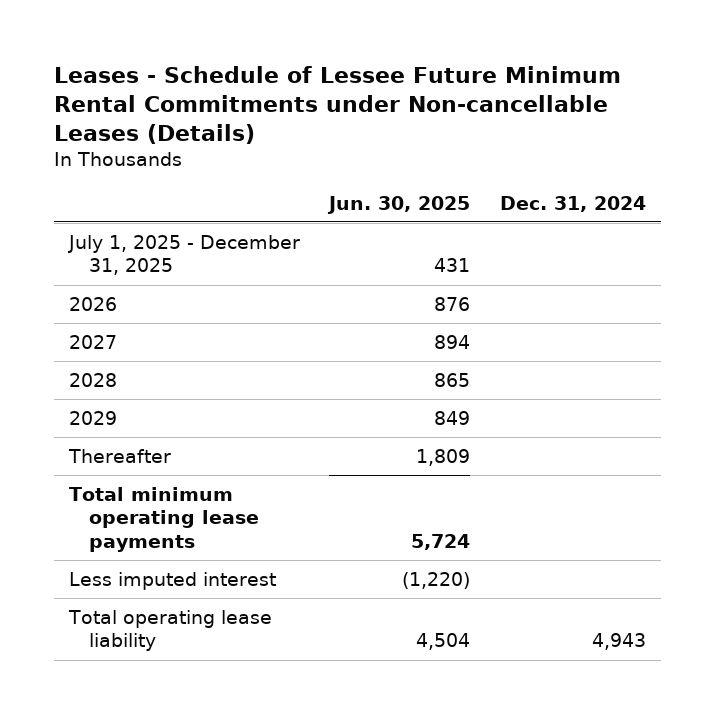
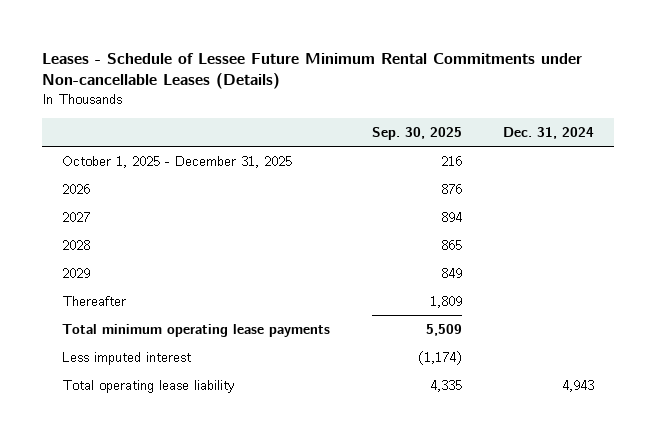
[327,195,471,214] Jun. 30, 2025 -> none
none -> [371,126,462,140] Sep. 30, 2025
[68,234,301,276] July 1, 2025 - December 31, 2025 -> [62,155,293,168] October 1, 2025 - December 31, 2025

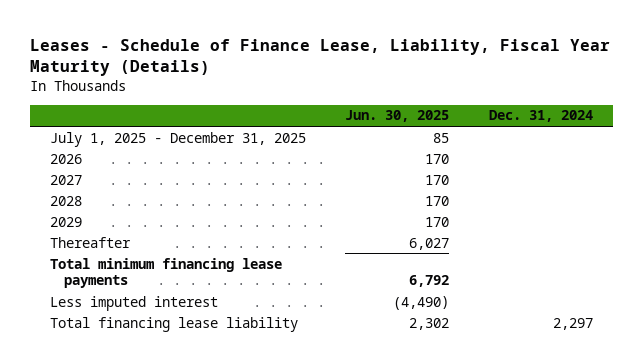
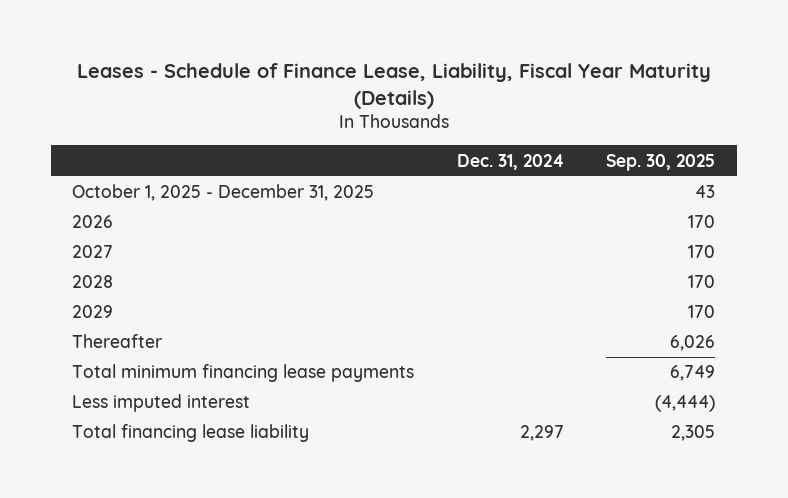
[345,110,450,123] Jun. 30, 2025 -> none
none -> [606,153,716,171] Sep. 30, 2025
[49,131,306,147] July 1, 2025 - December 31, 2025 -> [72,184,375,202] October 1, 2025 - December 31, 2025

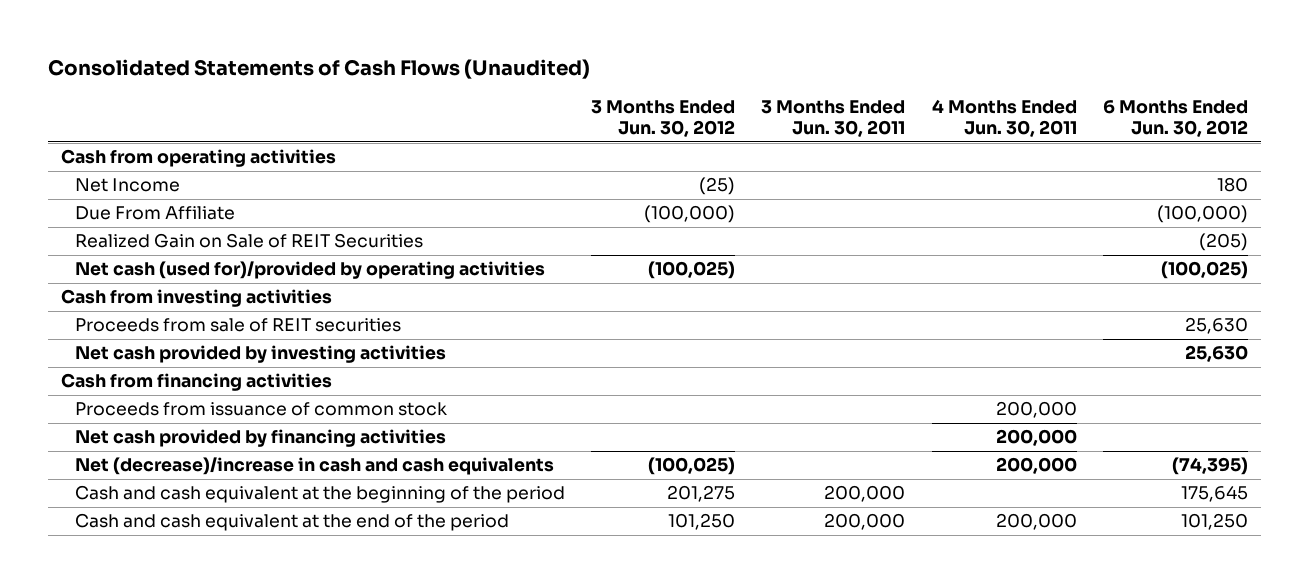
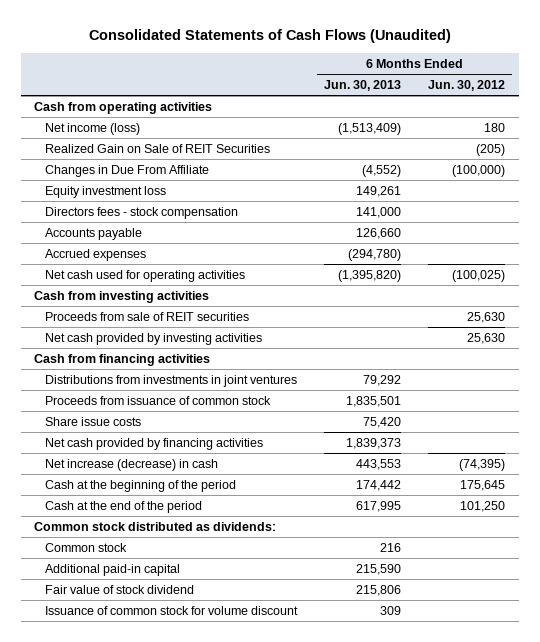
[591,99,736,138] 3 Months Ended Jun. 30, 2012 -> none
[761,99,906,138] 3 Months Ended Jun. 30, 2011 -> none
[931,98,1077,138] 4 Months Ended Jun. 30, 2011 -> none
none -> [324,80,402,92] Jun. 30, 2013
[74,206,235,221] Due From Affiliate -> none
[74,178,180,193] Net Income -> [44,122,140,135] Net income (loss)
none -> [44,164,209,177] Changes in Due From Affiliate
none -> [44,185,166,198] Equity investment loss
none -> [44,206,238,219] Directors fees - stock compensation
none -> [44,227,142,240] Accounts payable
none -> [44,248,146,261] Accrued expenses
[74,261,545,280] Net cash (used for)/provided by operating activities -> [44,269,245,282] Net cash used for operating activities
none -> [44,374,297,387] Distributions from investments in joint ventures
none -> [44,416,141,426] Share issue costs
[74,457,554,476] Net (decrease)/increase in cash and cash equivalents -> [44,458,218,471] Net increase (decrease) in cash
[74,485,565,504] Cash and cash equivalent at the beginning of the period -> [44,479,236,492] Cash at the beginning of the period
[74,513,509,532] Cash and cash equivalent at the end of the period -> [44,500,202,513] Cash at the end of the period
none -> [34,521,277,531] Common stock distributed as dividends:
none -> [44,542,127,552] Common stock
none -> [44,563,180,576] Additional paid-in capital
none -> [44,584,194,594] Fair value of stock dividend
none -> [44,605,298,615] Issuance of common stock for volume discount

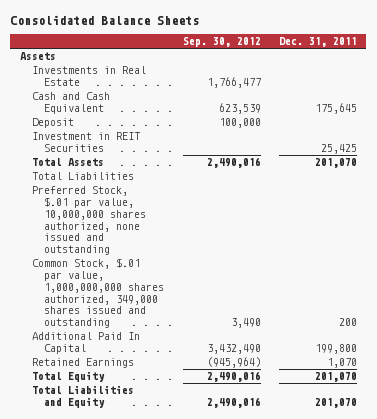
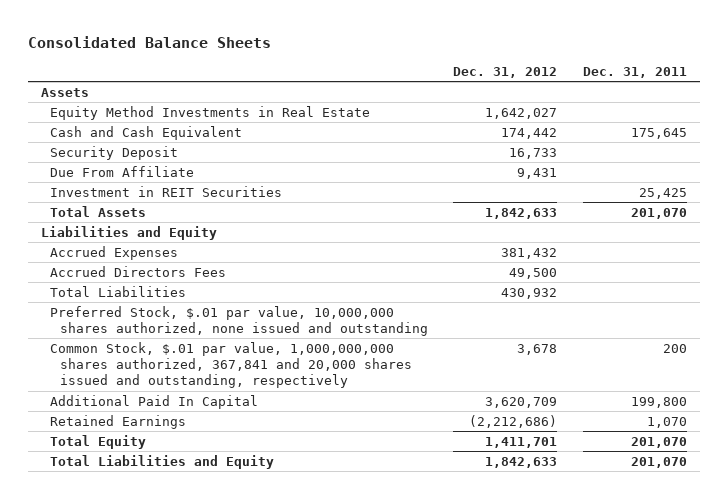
[182,37,261,48] Sep. 30, 2012 -> none
none -> [453,67,558,79] Dec. 31, 2012
[31,66,146,87] Investments in Real Estate -> [50,105,371,120] Equity Method Investments in Real Estate
[31,118,74,129] Deposit -> [50,145,179,160] Security Deposit
none -> [50,165,195,177] Due From Affiliate
none -> [41,225,218,240] Liabilities and Equity
none -> [50,245,179,260] Accrued Expenses
none -> [50,265,227,277] Accrued Directors Fees
[31,258,165,329] Common Stock, $.01 par value, 1,000,000,000 shares authorized, 349,000 shares issued and outstanding -> [50,341,412,389] Common Stock, $.01 par value, 1,000,000,000 shares authorized, 367,841 and 20,000 shares issued and outstanding, respectively

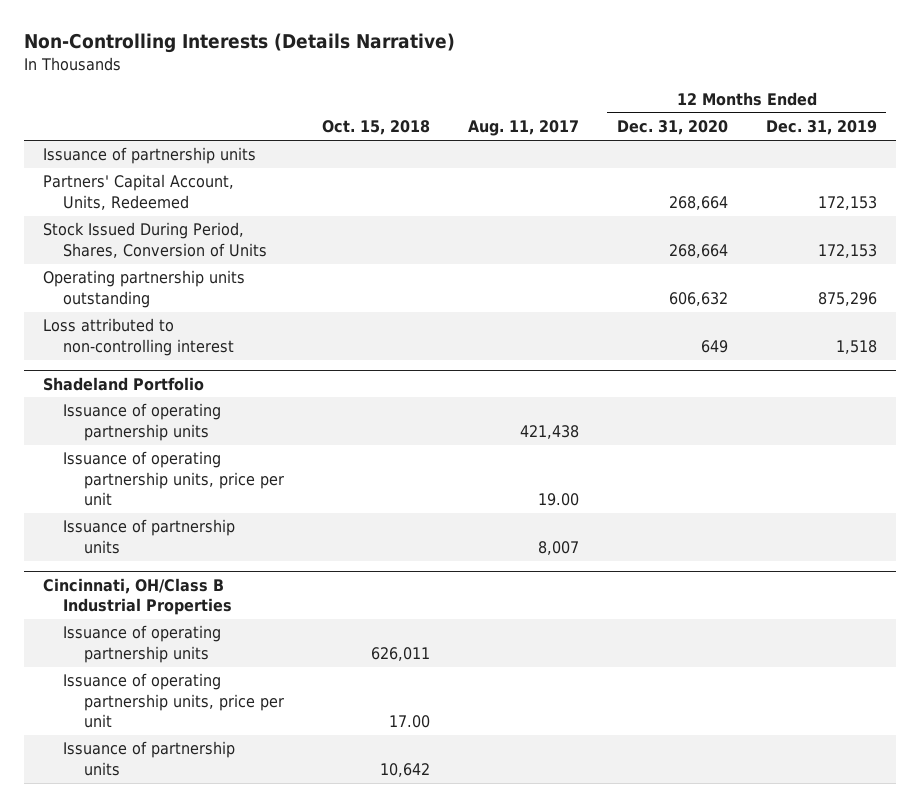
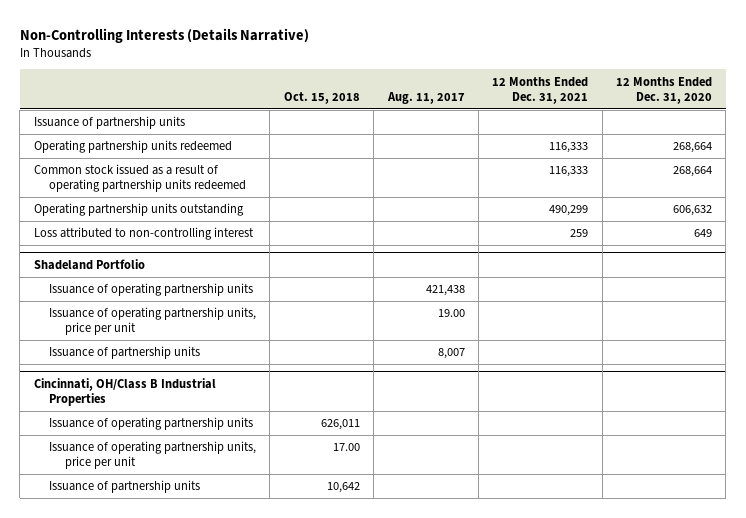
[765,120,877,136] Dec. 31, 2019 -> none
none -> [492,76,589,104] 12 Months Ended Dec. 31, 2021
[42,174,234,210] Partners' Capital Account, Units, Redeemed -> [33,140,232,154] Operating partnership units redeemed
[42,222,268,258] Stock Issued During Period, Shares, Conversion of Units -> [33,164,247,193] Common stock issued as a result of operating partnership units redeemed

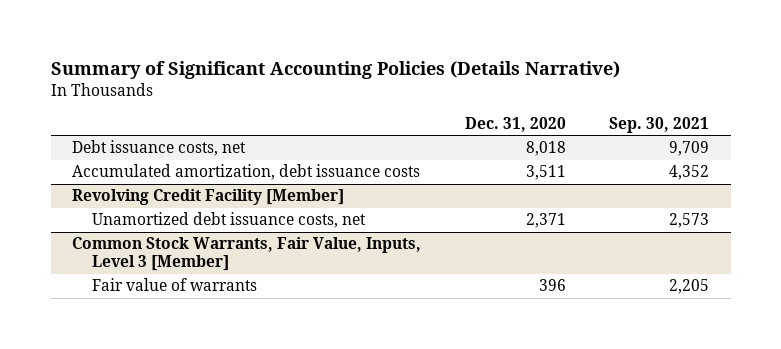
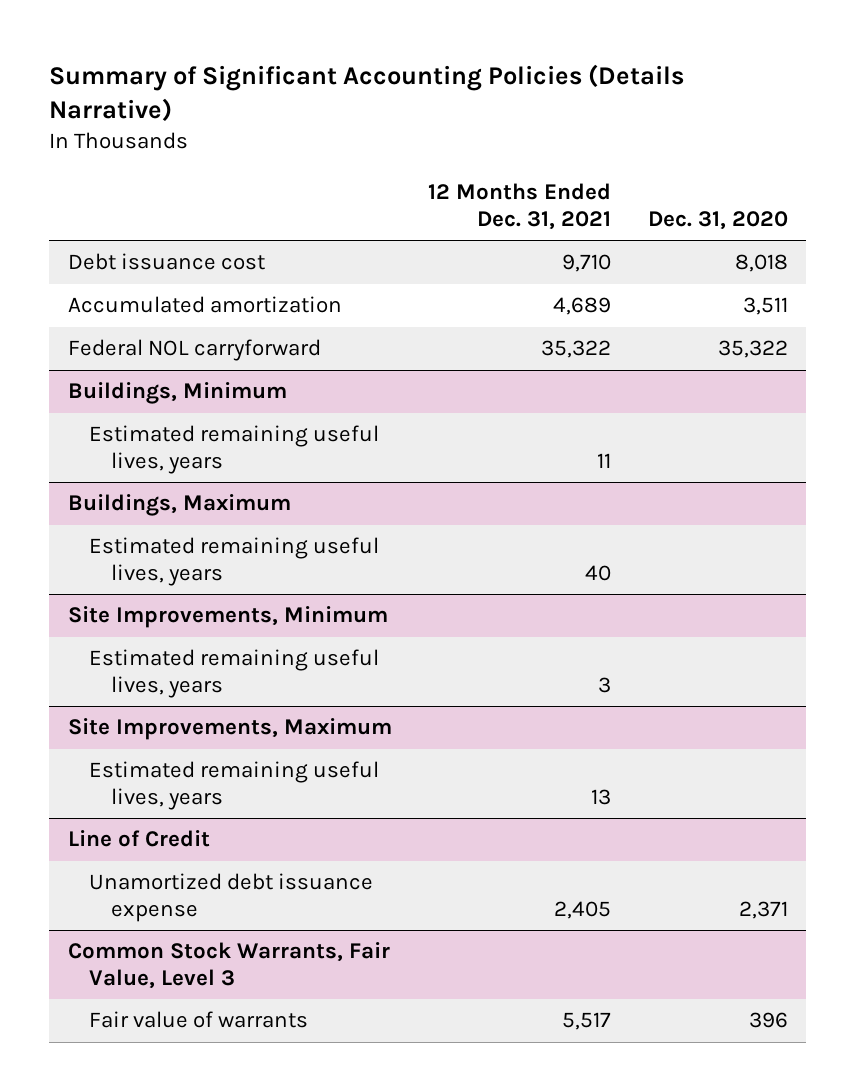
[609,116,710,133] Sep. 30, 2021 -> none
none -> [428,183,612,230] 12 Months Ended Dec. 31, 2021
[72,140,247,157] Debt issuance costs, net -> [67,253,265,271] Debt issuance cost
[72,164,421,181] Accumulated amortization, debt issuance costs -> [67,296,342,314] Accumulated amortization
none -> [67,339,321,362] Federal NOL carryforward
none -> [67,382,287,405] Buildings, Minimum
none -> [89,425,380,475] Estimated remaining useful lives, years
none -> [67,494,291,517] Buildings, Maximum
none -> [89,537,380,587] Estimated remaining useful lives, years
none -> [67,606,388,629] Site Improvements, Minimum
none -> [89,649,380,699] Estimated remaining useful lives, years
none -> [67,718,392,741] Site Improvements, Maximum
none -> [89,761,380,811] Estimated remaining useful lives, years
[72,189,345,206] Revolving Credit Facility [Member] -> [67,830,210,848] Line of Credit
[91,212,366,229] Unamortized debt issuance costs, net -> [89,873,374,923] Unamortized debt issuance expense
[72,237,422,272] Common Stock Warrants, Fair Value, Inputs, Level 3 [Member] -> [67,942,390,990] Common Stock Warrants, Fair Value, Level 3

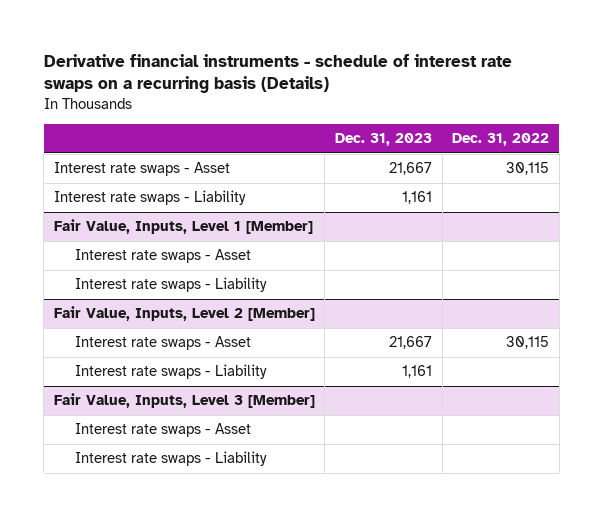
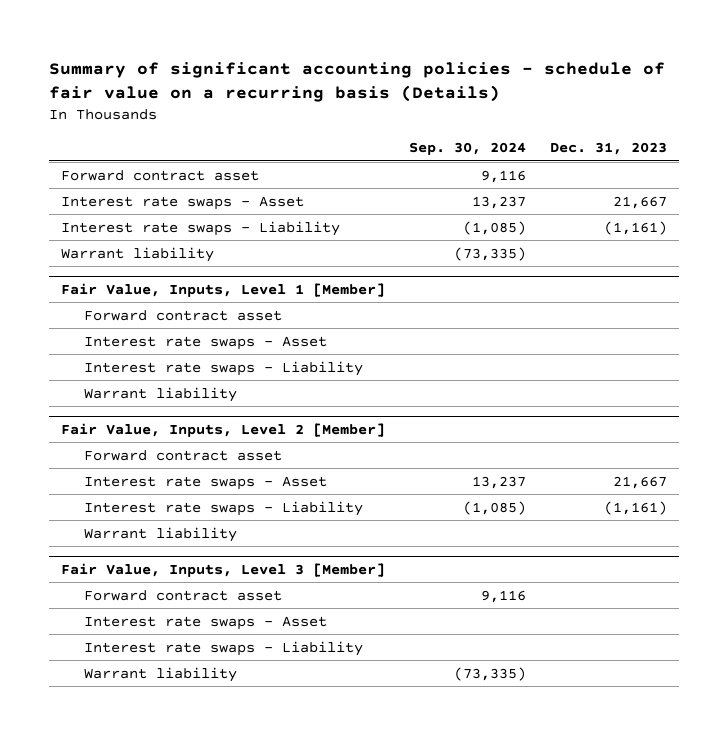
[43,53,512,94] Derivative financial instruments - schedule of interest rate swaps on a recurring basis (Details) -> [49,61,666,103] Summary of significant accounting policies - schedule of fair value on a recurring basis (Details)
[452,133,550,147] Dec. 31, 2022 -> none
none -> [409,142,527,156] Sep. 30, 2024
none -> [61,169,260,181] Forward contract asset
[402,191,433,205] 1,161 -> [603,220,667,235] (1,161)
none -> [61,246,215,262] Warrant liability
none -> [83,309,282,321] Forward contract asset
none -> [83,386,237,402] Warrant liability
none -> [83,449,282,461] Forward contract asset
[402,365,433,379] 1,161 -> [603,500,667,515] (1,161)
none -> [83,526,237,542] Warrant liability
none -> [83,589,282,601] Forward contract asset
none -> [83,666,237,682] Warrant liability

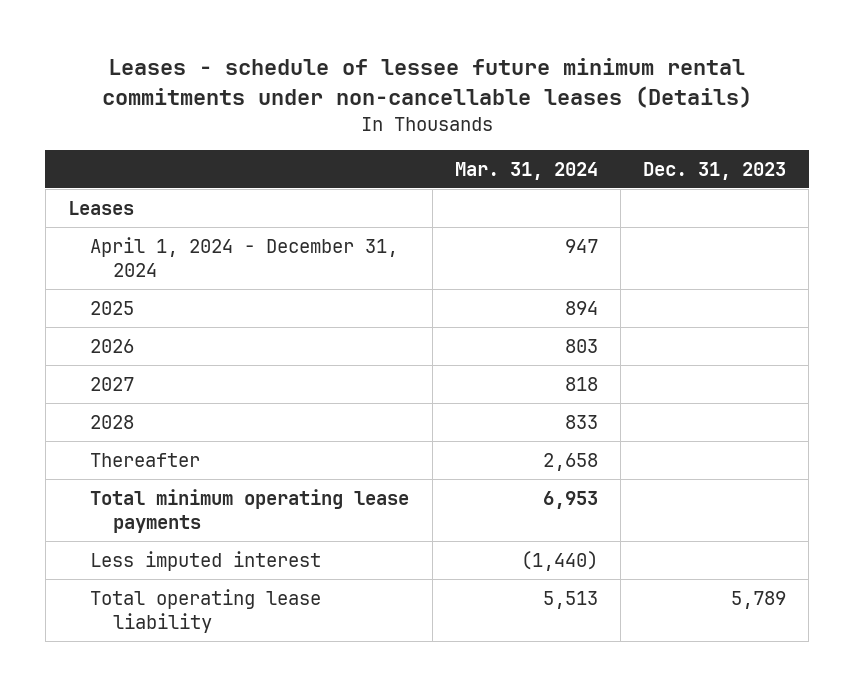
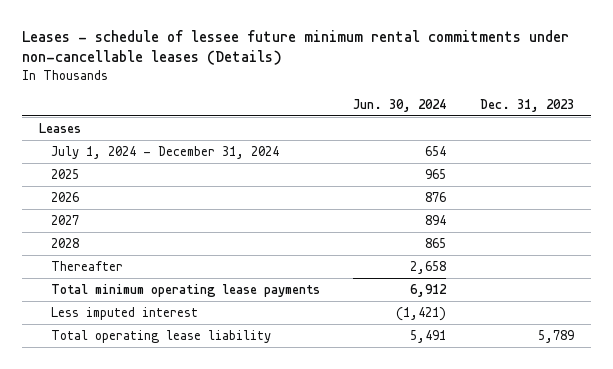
[454,161,598,180] Mar. 31, 2024 -> none
none -> [353,98,447,112] Jun. 30, 2024
[90,237,399,278] April 1, 2024 - December 31, 2024 -> [50,146,279,160] July 1, 2024 - December 31, 2024

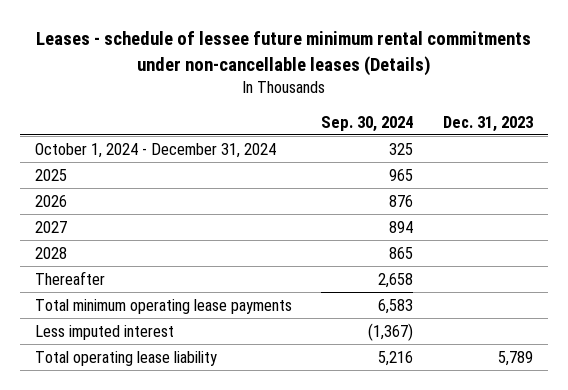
[353,98,447,112] Jun. 30, 2024 -> none
none -> [321,115,414,132] Sep. 30, 2024
[39,123,82,134] Leases -> none
[50,146,279,160] July 1, 2024 - December 31, 2024 -> [34,142,276,158] October 1, 2024 - December 31, 2024

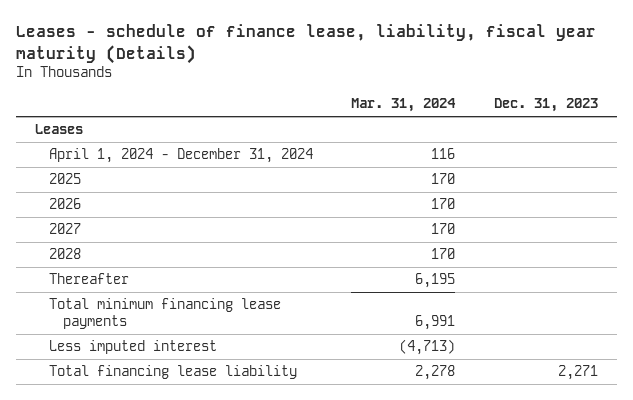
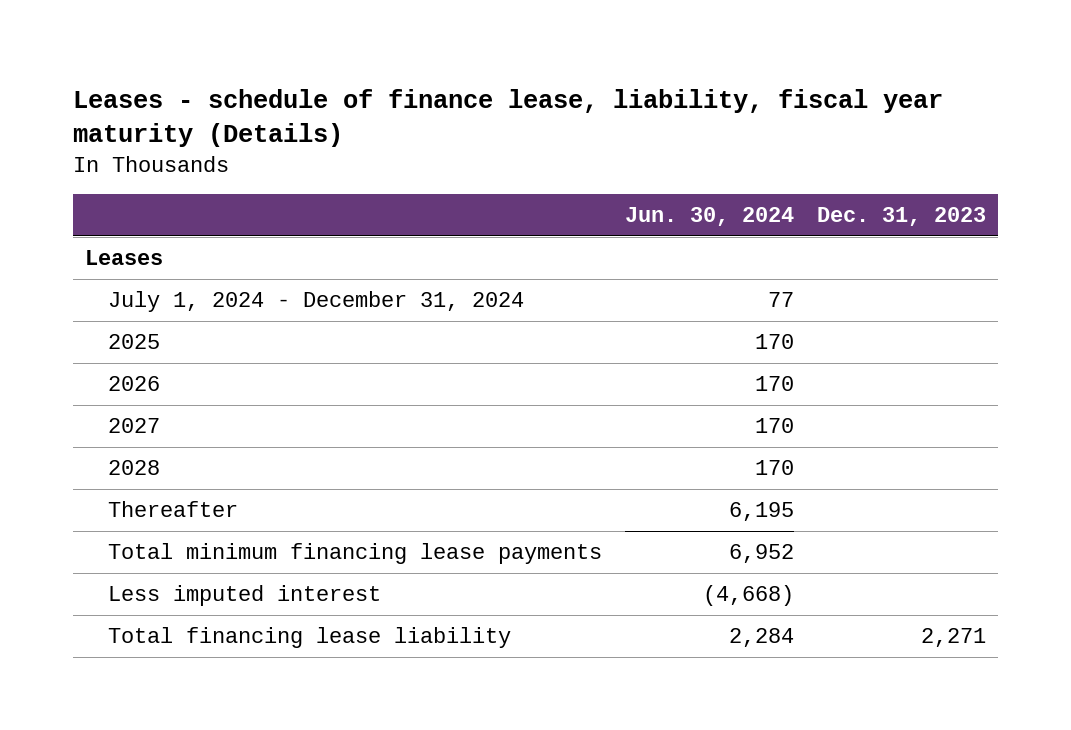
[351,98,457,113] Mar. 31, 2024 -> none
none -> [625,207,795,227] Jun. 30, 2024
[49,148,314,164] April 1, 2024 - December 31, 2024 -> [107,291,524,313] July 1, 2024 - December 31, 2024

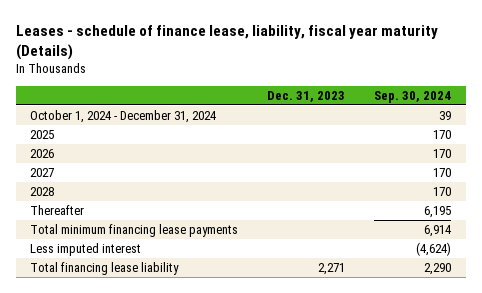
[625,207,795,227] Jun. 30, 2024 -> none
none -> [374,90,452,103] Sep. 30, 2024
[85,250,164,266] Leases -> none
[107,291,524,313] July 1, 2024 - December 31, 2024 -> [30,110,218,124] October 1, 2024 - December 31, 2024

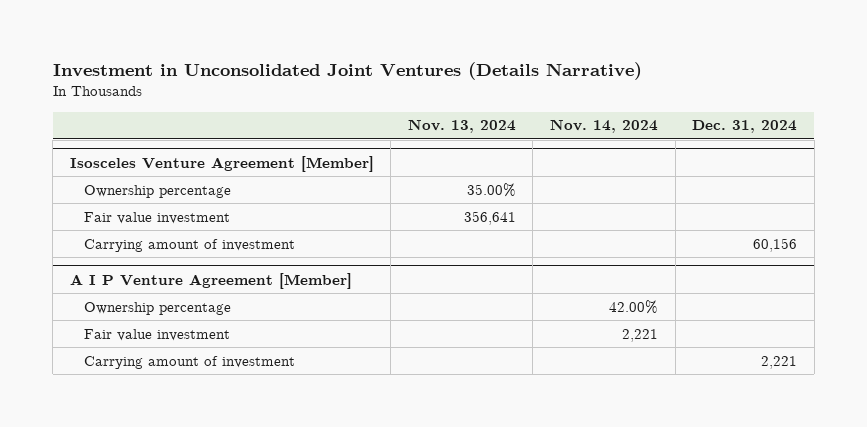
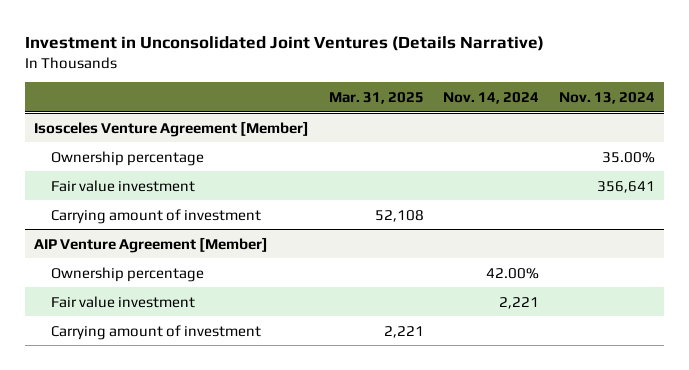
[692,120,798,134] Dec. 31, 2024 -> none
none -> [328,91,424,104] Mar. 31, 2025
[69,272,352,289] A I P Venture Agreement [Member] -> [34,236,269,253] AIP Venture Agreement [Member]

